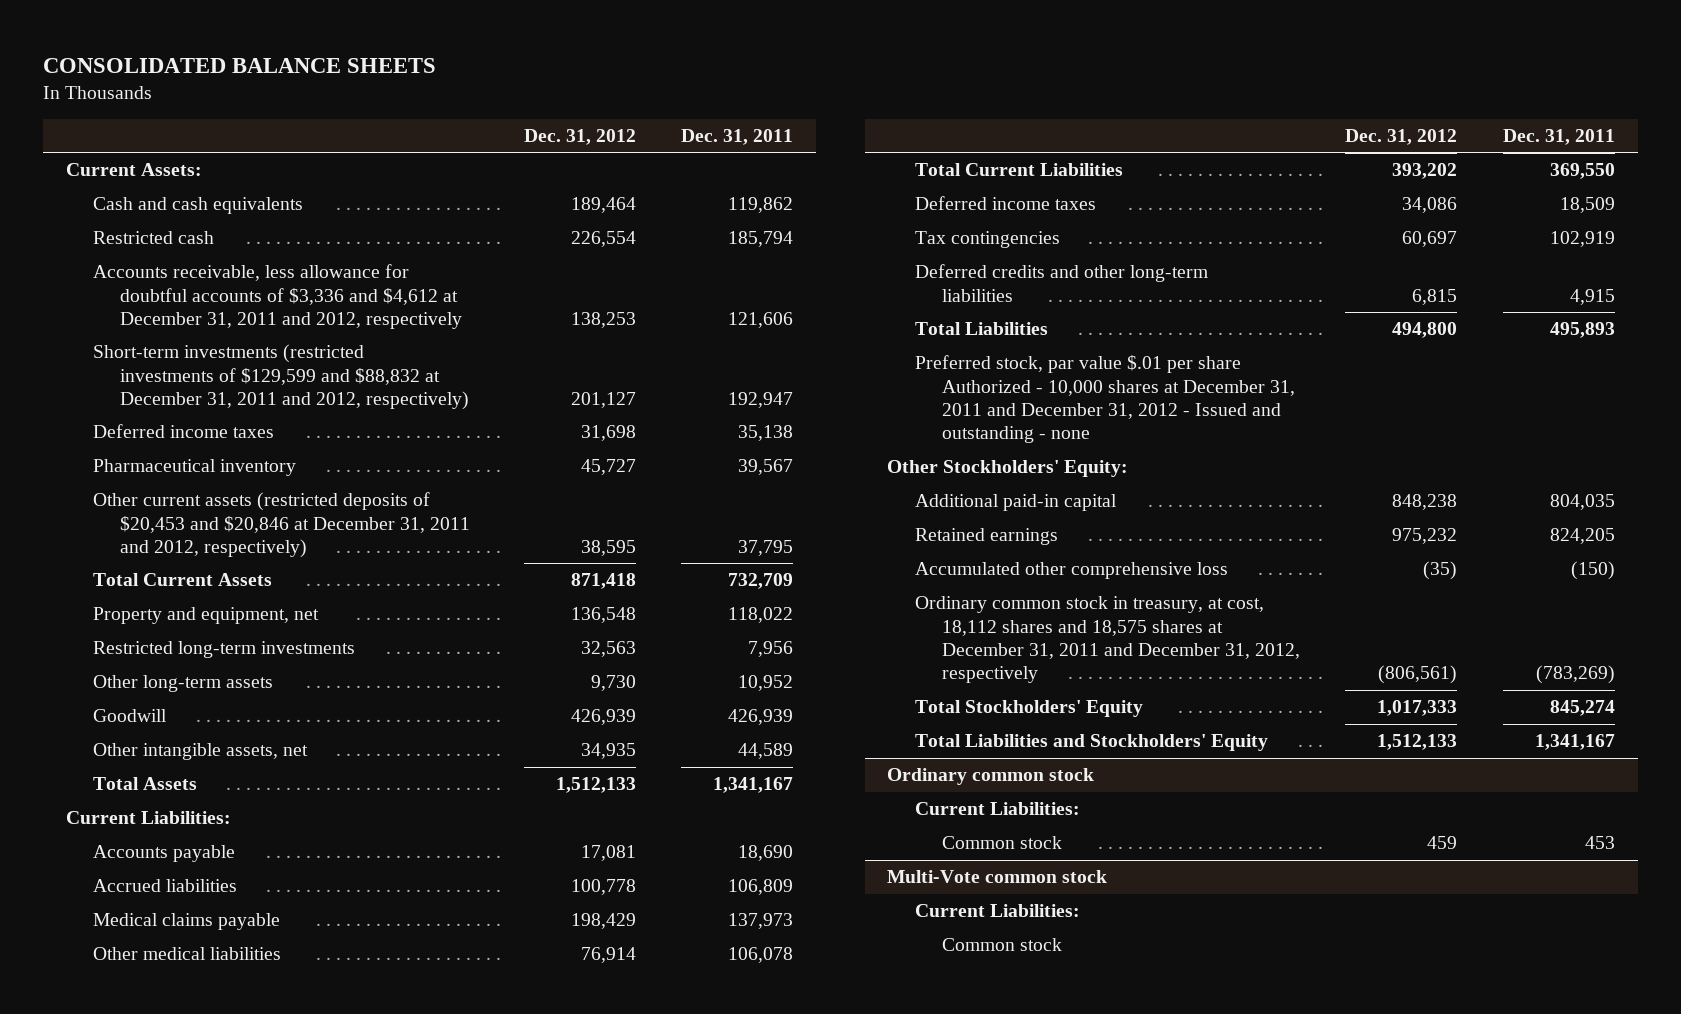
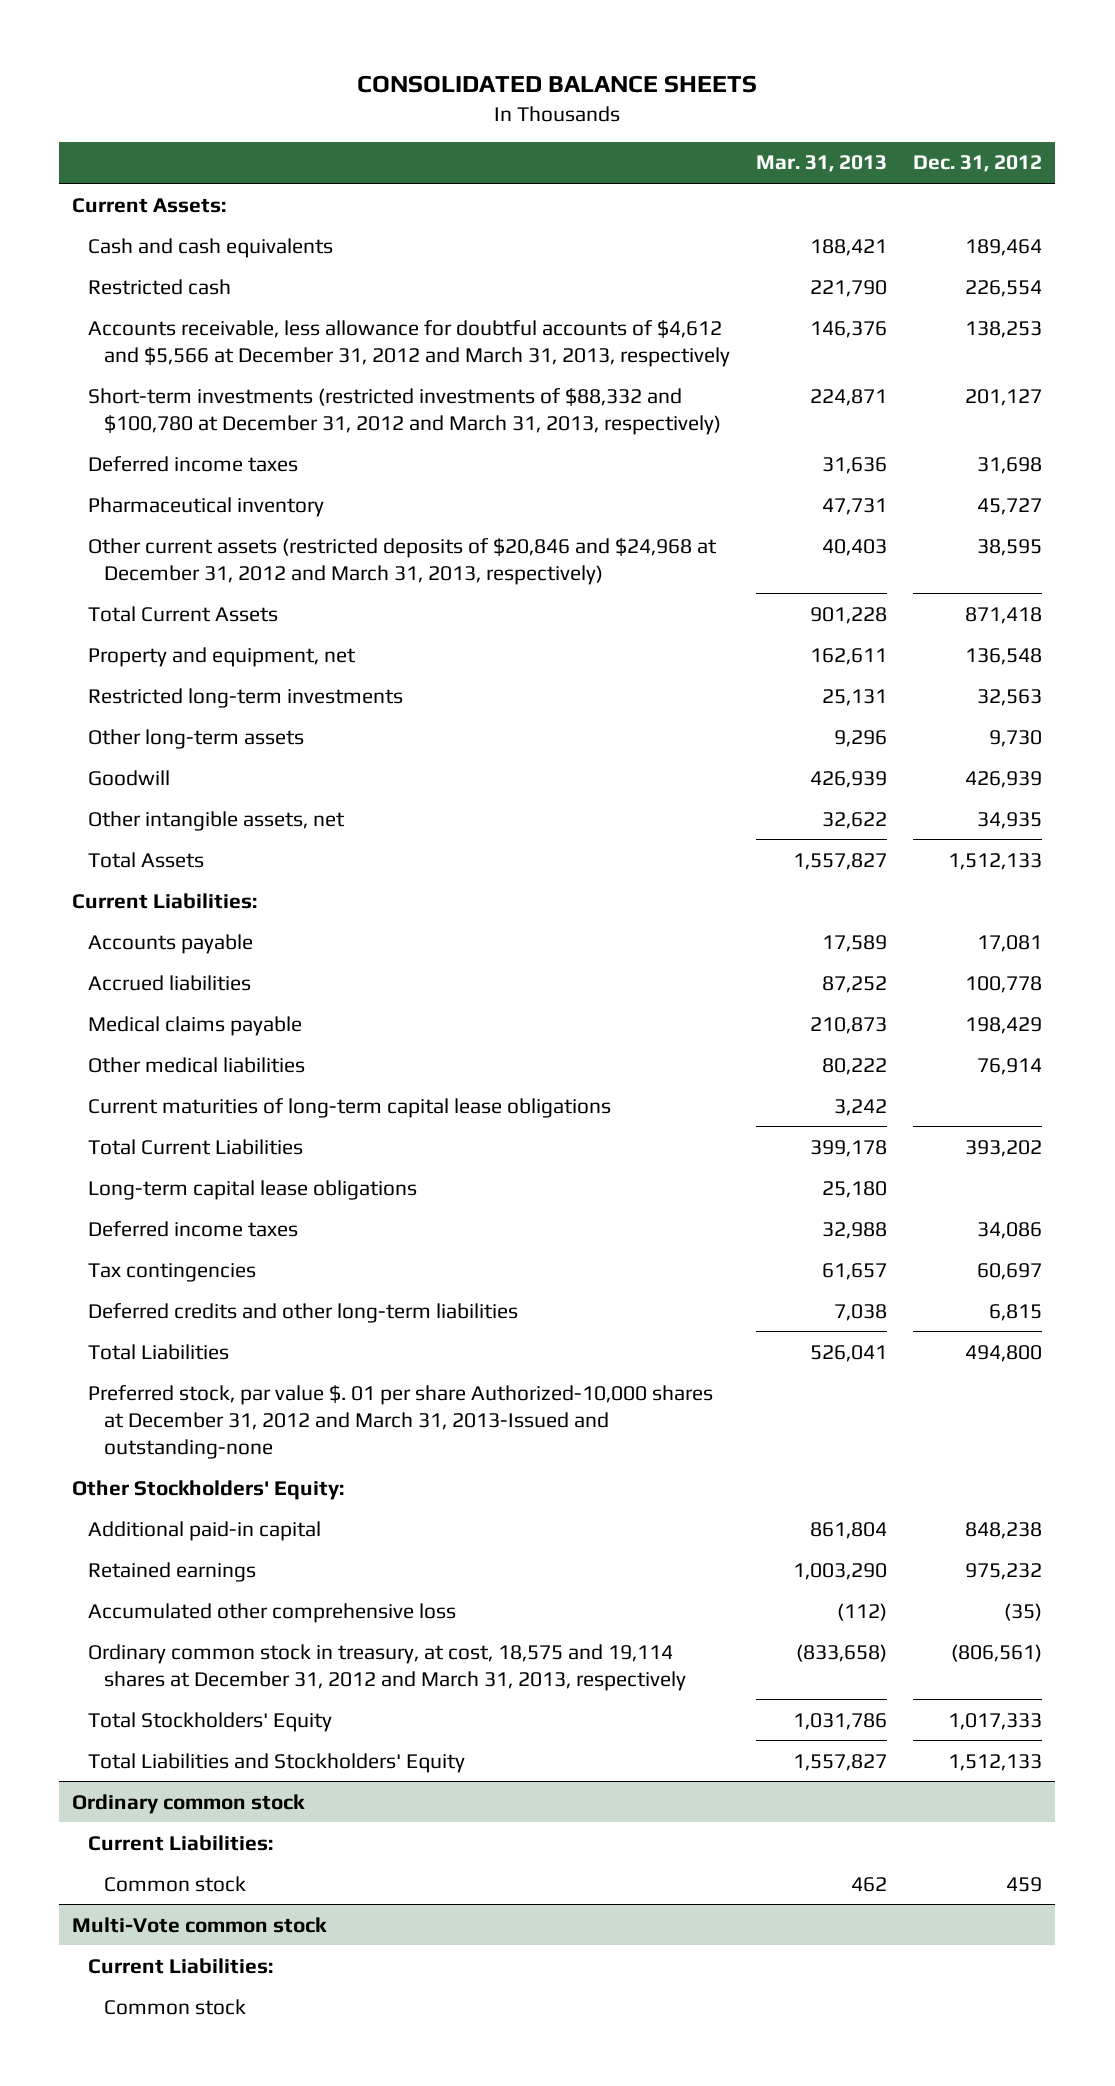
[681,128,794,145] Dec. 31, 2011 -> none
none -> [756,155,888,173] Mar. 31, 2013
[92,264,463,329] Accounts receivable, less allowance for doubtful accounts of $3,336 and $4,612 at December 31, 2011 and 2012, respectively -> [88,319,731,367] Accounts receivable, less allowance for doubtful accounts of $4,612 and $5,566 at December 31, 2012 and March 31, 2013, respectively
[92,344,470,410] Short-term investments (restricted investments of $129,599 and $88,832 at December 31, 2011 and 2012, respectively) -> [88,387,722,435] Short-term investments (restricted investments of $88,332 and $100,780 at December 31, 2012 and March 31, 2013, respectively)
[92,492,471,558] Other current assets (restricted deposits of $20,453 and $20,846 at December 31, 2011 and 2012, respectively) -> [88,537,718,585] Other current assets (restricted deposits of $20,846 and $24,968 at December 31, 2012 and March 31, 2013, respectively)
none -> [88,1097,612,1118] Current maturities of long-term capital lease obligations
none -> [88,1179,418,1200] Long-term capital lease obligations
[914,355,1295,444] Preferred stock, par value $.01 per share Authorized - 10,000 shares at December 31, 2011 and December 31, 2012 - Issued and outstanding - none -> [88,1384,714,1459] Preferred stock, par value $. 01 per share Authorized-10,000 shares at December 31, 2012 and March 31, 2013-Issued and outstanding-none
[914,596,1300,684] Ordinary common stock in treasury, at cost, 18,112 shares and 18,575 shares at December 31, 2011 and December 31, 2012, respectively -> [88,1643,687,1691] Ordinary common stock in treasury, at cost, 18,575 and 19,114 shares at December 31, 2012 and March 31, 2013, respectively

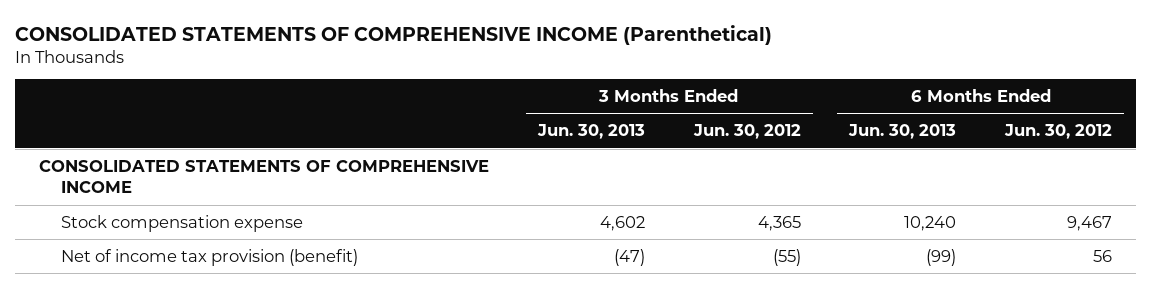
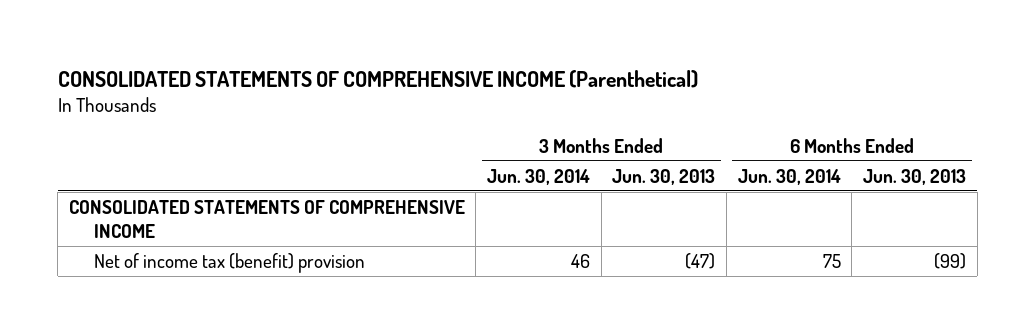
[692,124,801,140] Jun. 30, 2012 -> none
[1004,124,1113,140] Jun. 30, 2012 -> none
none -> [487,168,591,185] Jun. 30, 2014
none -> [737,168,841,185] Jun. 30, 2014
[60,214,303,232] Stock compensation expense -> none
[60,248,358,266] Net of income tax provision (benefit) -> [93,252,365,273] Net of income tax (benefit) provision

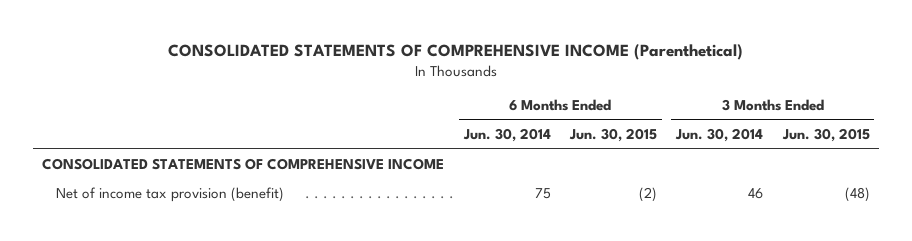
[612,168,716,185] Jun. 30, 2013 -> none
[863,168,967,185] Jun. 30, 2013 -> none
none -> [568,127,657,142] Jun. 30, 2015
none -> [781,127,870,142] Jun. 30, 2015
[93,252,365,273] Net of income tax (benefit) provision -> [55,187,284,203] Net of income tax provision (benefit)

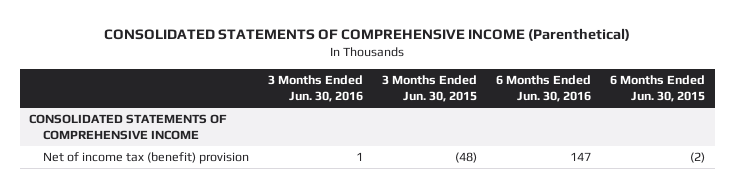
[462,127,551,142] Jun. 30, 2014 -> none
[675,127,764,142] Jun. 30, 2014 -> none
none -> [268,75,364,103] 3 Months Ended Jun. 30, 2016
none -> [496,75,592,103] 6 Months Ended Jun. 30, 2016
[55,187,284,203] Net of income tax provision (benefit) -> [43,152,250,165] Net of income tax (benefit) provision

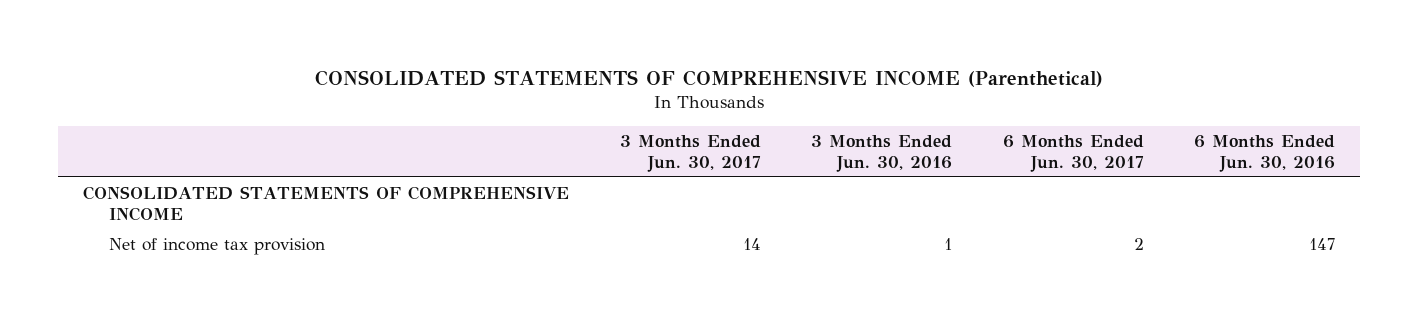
[382,75,478,103] 3 Months Ended Jun. 30, 2015 -> none
[610,75,706,103] 6 Months Ended Jun. 30, 2015 -> none
none -> [619,134,761,172] 3 Months Ended Jun. 30, 2017
none -> [1002,134,1144,172] 6 Months Ended Jun. 30, 2017
[43,152,250,165] Net of income tax (benefit) provision -> [109,238,326,256] Net of income tax provision

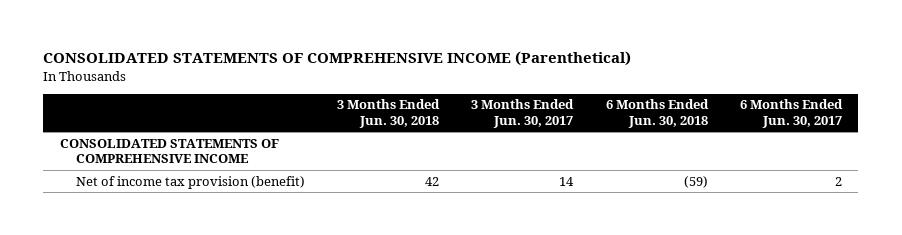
[811,134,953,172] 3 Months Ended Jun. 30, 2016 -> none
[1194,134,1336,172] 6 Months Ended Jun. 30, 2016 -> none
none -> [336,99,440,128] 3 Months Ended Jun. 30, 2018
none -> [605,99,709,128] 6 Months Ended Jun. 30, 2018
[109,238,326,256] Net of income tax provision -> [75,175,305,189] Net of income tax provision (benefit)

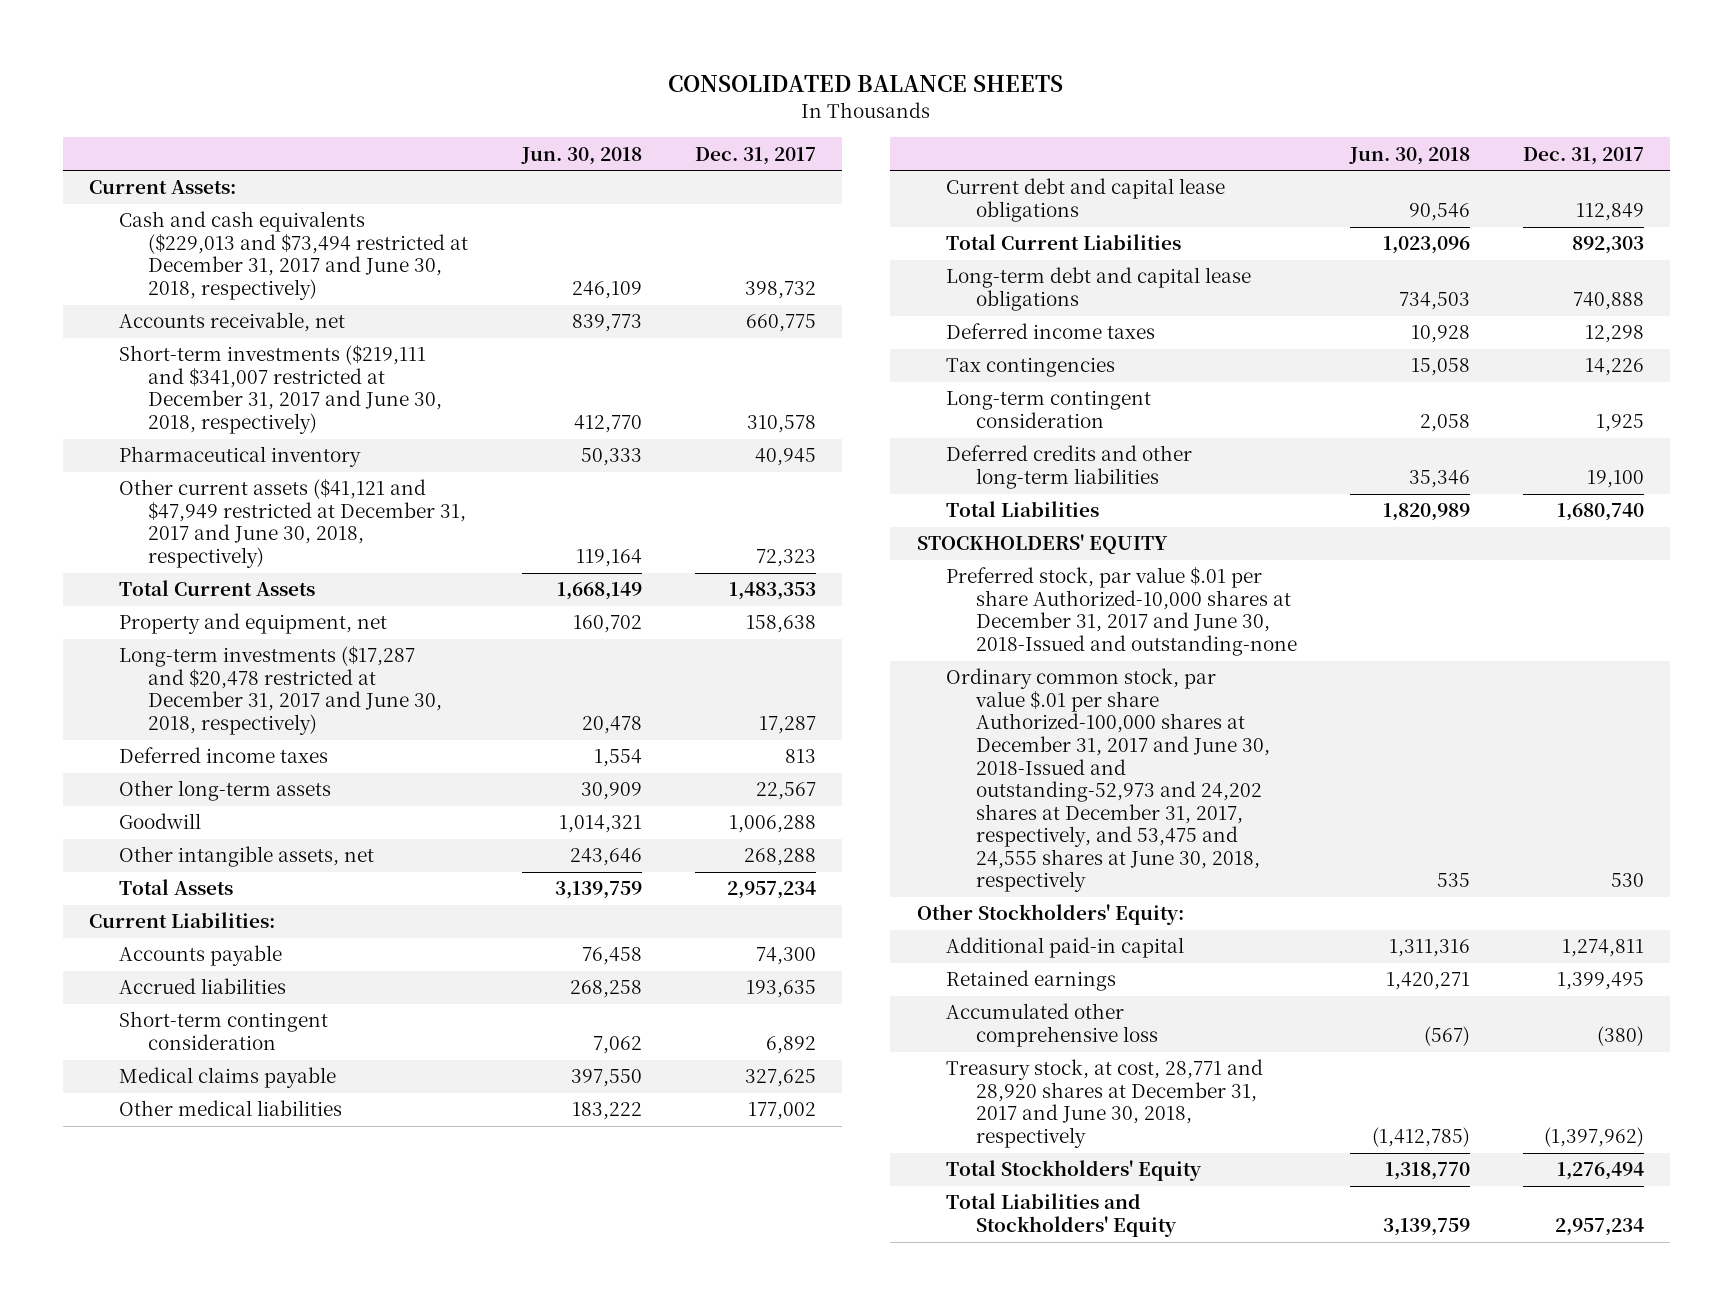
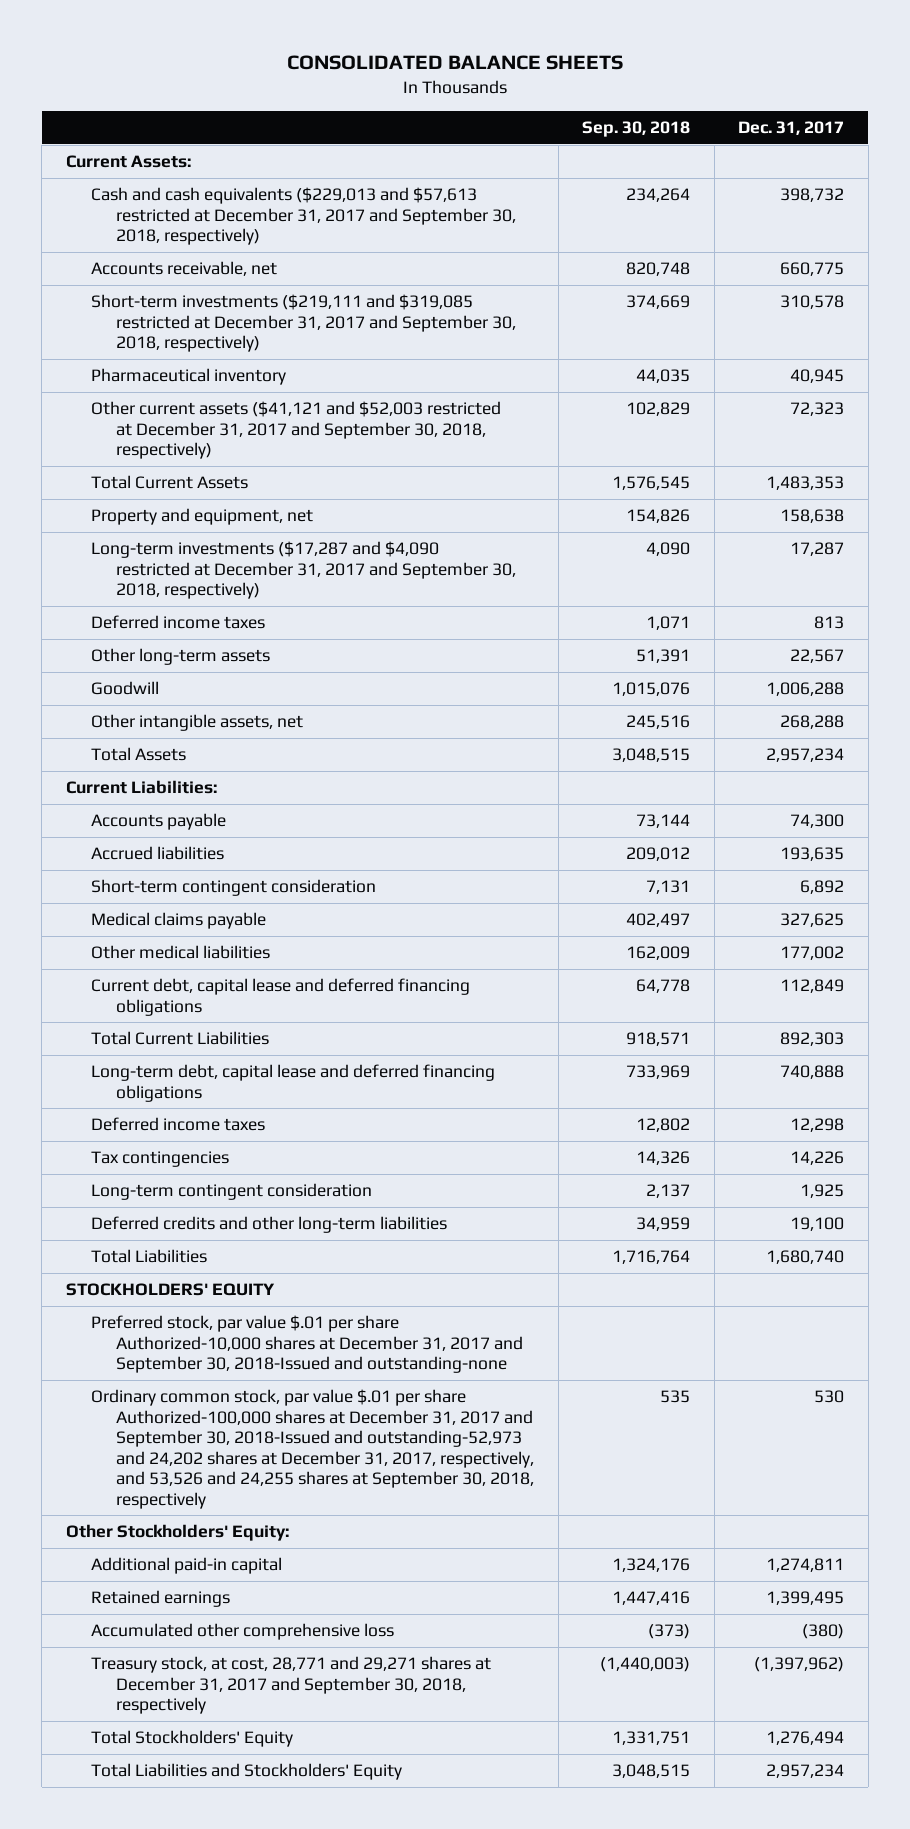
[521,146,643,165] Jun. 30, 2018 -> none
none -> [582,120,691,137] Sep. 30, 2018
[118,211,469,301] Cash and cash equivalents ($229,013 and $73,494 restricted at December 31, 2017 and June 30, 2018, respectively) -> [90,187,517,246] Cash and cash equivalents ($229,013 and $57,613 restricted at December 31, 2017 and September 30, 2018, respectively)
[118,345,443,435] Short-term investments ($219,111 and $341,007 restricted at December 31, 2017 and June 30, 2018, respectively) -> [90,294,517,353] Short-term investments ($219,111 and $319,085 restricted at December 31, 2017 and September 30, 2018, respectively)
[118,479,467,569] Other current assets ($41,121 and $47,949 restricted at December 31, 2017 and June 30, 2018, respectively) -> [90,401,501,460] Other current assets ($41,121 and $52,003 restricted at December 31, 2017 and September 30, 2018, respectively)
[118,646,443,736] Long-term investments ($17,287 and $20,478 restricted at December 31, 2017 and June 30, 2018, respectively) -> [90,541,517,600] Long-term investments ($17,287 and $4,090 restricted at December 31, 2017 and September 30, 2018, respectively)
[946,178,1226,222] Current debt and capital lease obligations -> [90,978,470,1016] Current debt, capital lease and deferred financing obligations
[946,267,1252,311] Long-term debt and capital lease obligations -> [90,1064,495,1102] Long-term debt, capital lease and deferred financing obligations
[946,567,1297,657] Preferred stock, par value $.01 per share Authorized-10,000 shares at December 31, 2017 and June 30, 2018-Issued and outstanding-none -> [90,1315,524,1374] Preferred stock, par value $.01 per share Authorized-10,000 shares at December 31, 2017 and September 30, 2018-Issued and outstanding-none
[946,668,1270,893] Ordinary common stock, par value $.01 per share Authorized-100,000 shares at December 31, 2017 and June 30, 2018-Issued and outstanding-52,973 and 24,202 shares at December 31, 2017, respectively, and 53,475 and 24,555 shares at June 30, 2018, respectively -> [90,1389,535,1509] Ordinary common stock, par value $.01 per share Authorized-100,000 shares at December 31, 2017 and September 30, 2018-Issued and outstanding-52,973 and 24,202 shares at December 31, 2017, respectively, and 53,526 and 24,255 shares at September 30, 2018, respectively
[946,1059,1264,1149] Treasury stock, at cost, 28,771 and 28,920 shares at December 31, 2017 and June 30, 2018, respectively -> [90,1656,491,1715] Treasury stock, at cost, 28,771 and 29,271 shares at December 31, 2017 and September 30, 2018, respectively

